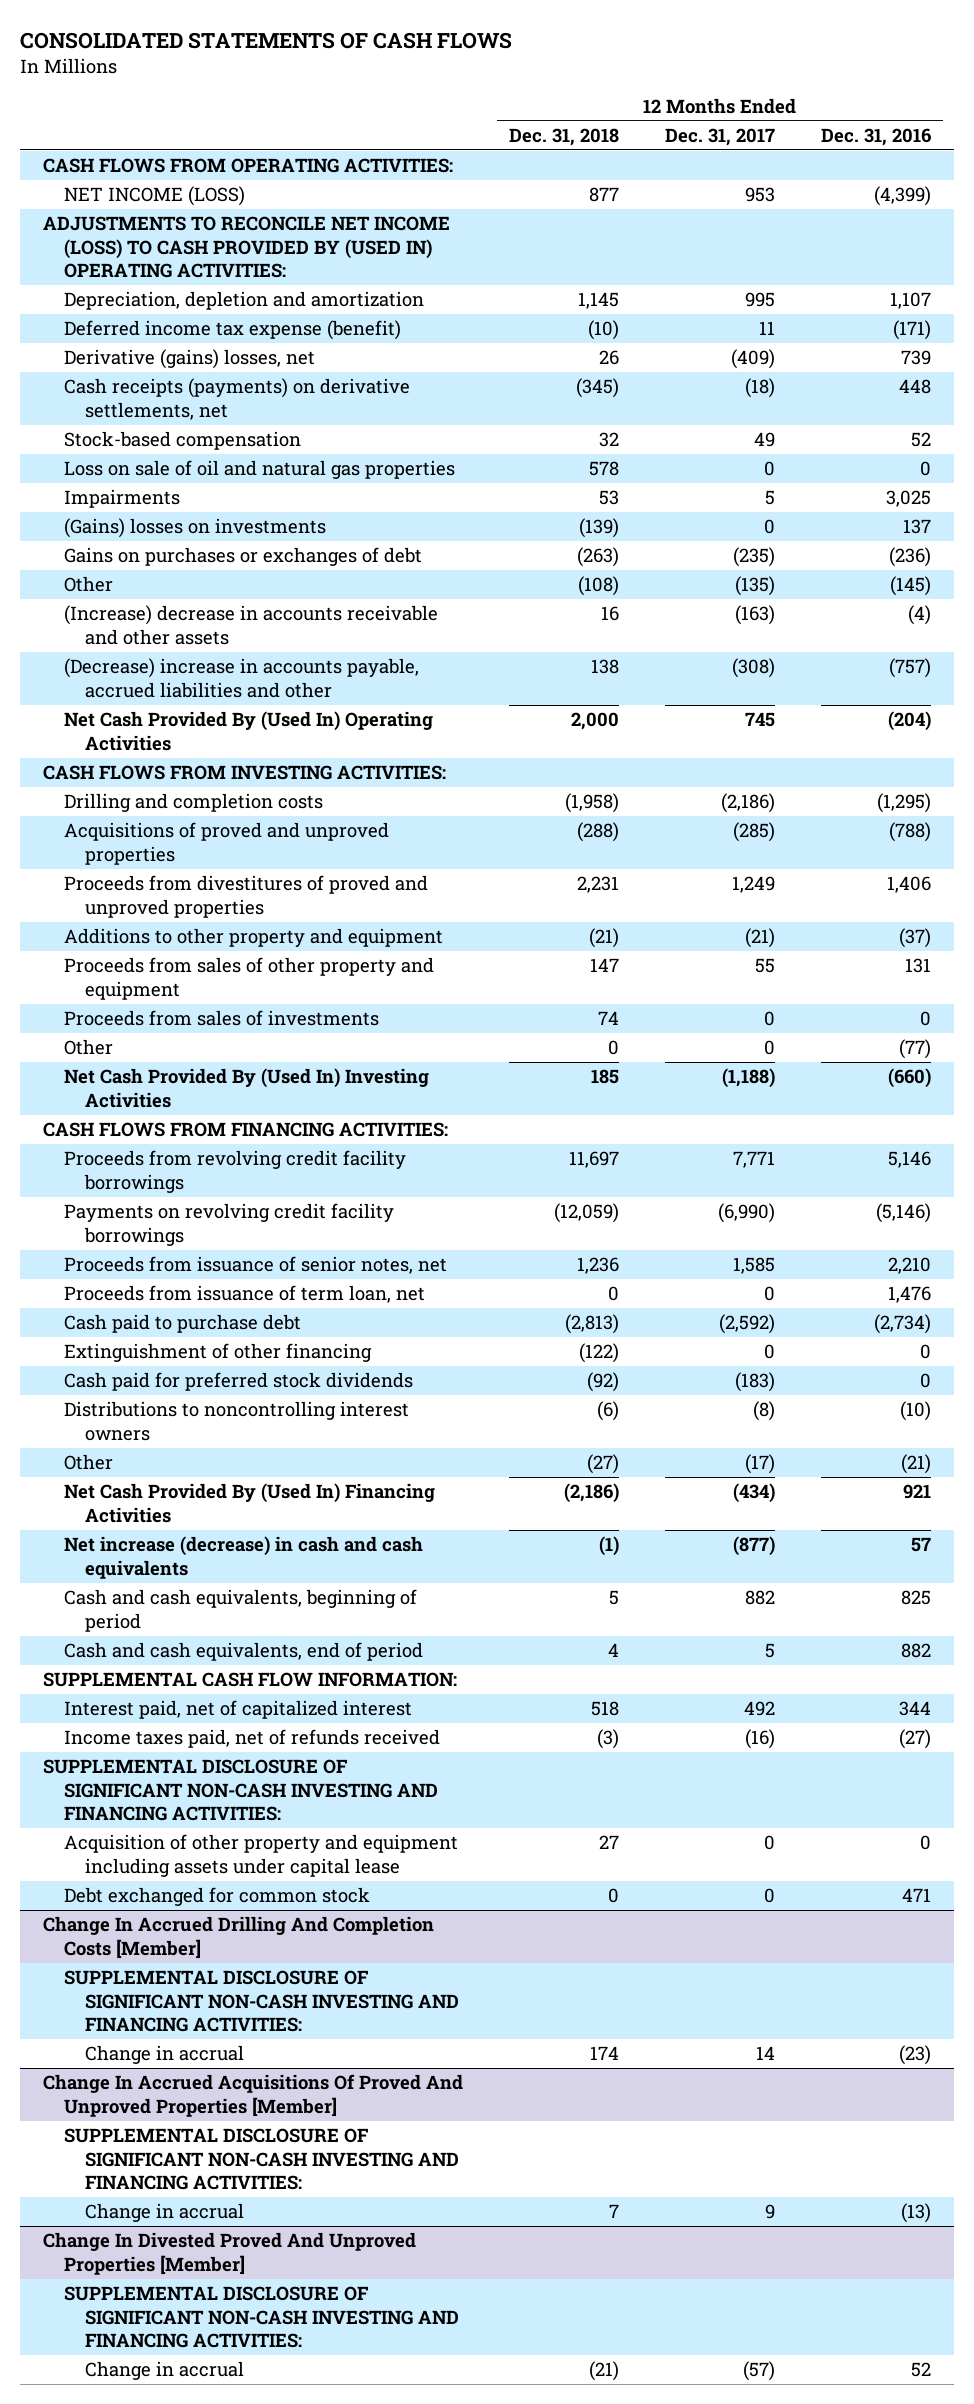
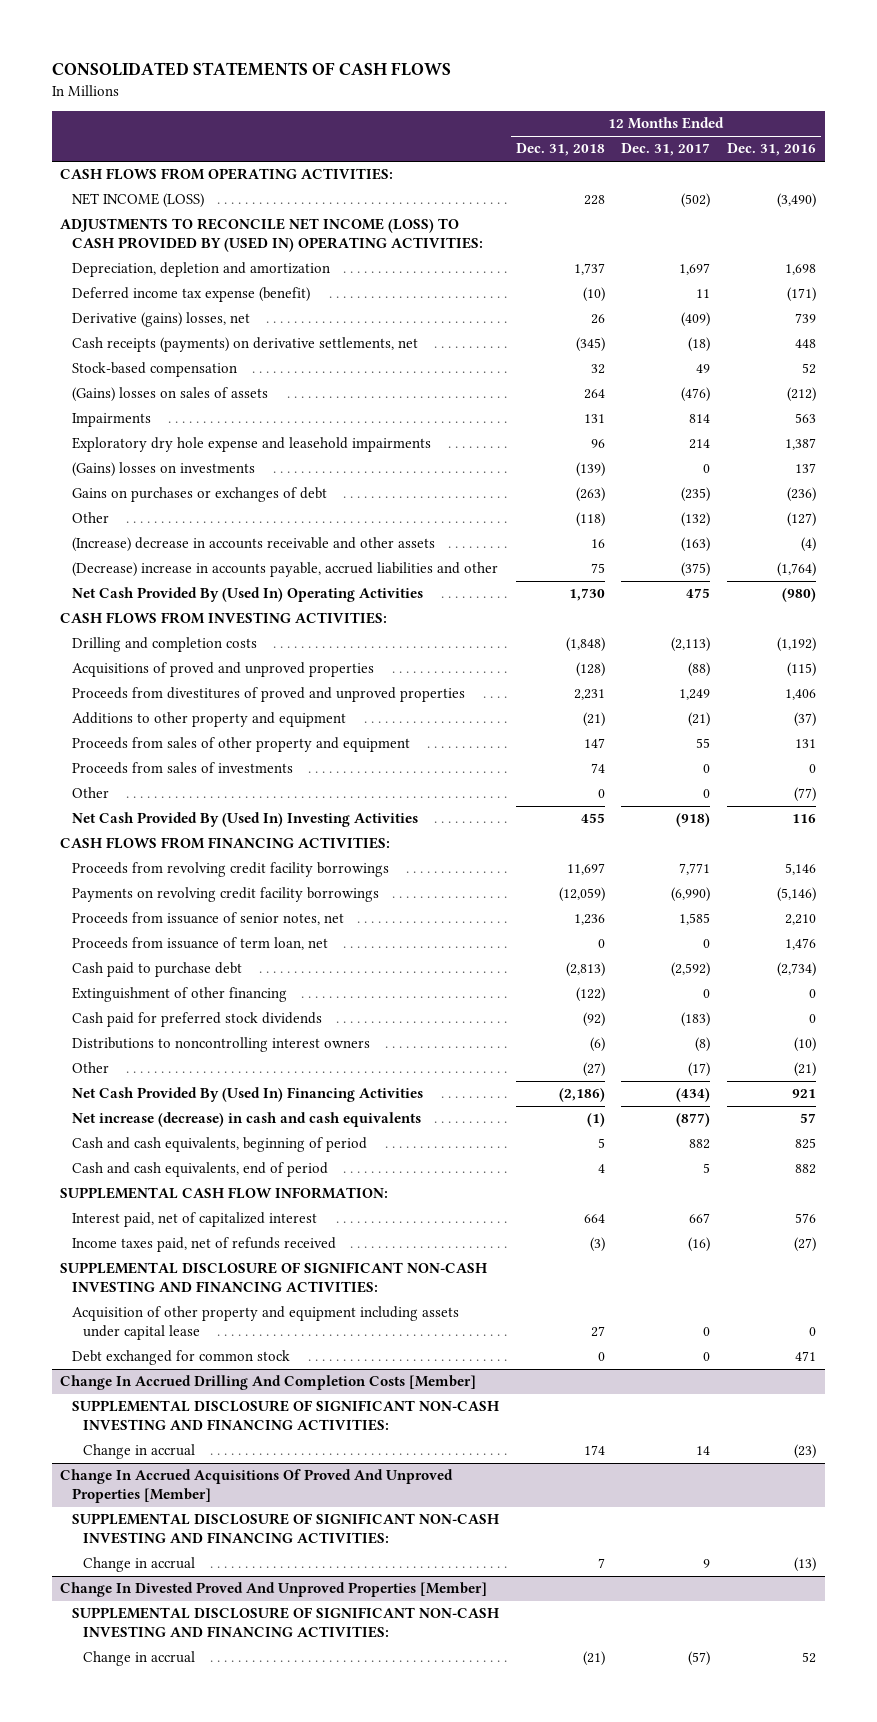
[588,187,619,203] 877 -> [583,195,605,206] 228
[744,187,775,203] 953 -> [681,193,711,209] (502)
[874,186,932,207] (4,399) -> [777,193,817,209] (3,490)
[577,292,619,310] 1,145 -> [573,263,605,276] 1,737
[744,292,775,308] 995 -> [679,263,711,276] 1,697
[890,292,932,310] 1,107 -> [785,264,817,276] 1,698
[63,460,455,480] Loss on sale of oil and natural gas properties -> none
none -> [71,387,268,403] (Gains) losses on sales of assets
[598,490,619,506] 53 -> [583,414,605,424] 131
[764,490,775,506] 5 -> [689,414,711,424] 814
[886,490,932,508] 3,025 -> [795,413,817,424] 563
none -> [71,437,431,453] Exploratory dry hole expense and leasehold impairments
[577,576,619,597] (108) -> [575,512,605,528] (118)
[734,576,775,597] (135) -> [681,512,711,528] (132)
[890,576,932,597] (145) -> [787,512,817,528] (127)
[590,659,619,675] 138 -> [590,563,605,574] 75
[731,658,775,679] (308) -> [681,562,711,578] (375)
[889,658,932,679] (757) -> [777,562,817,578] (1,764)
[570,712,619,731] 2,000 -> [568,588,605,602] 1,730
[744,712,775,728] 745 -> [686,588,711,599] 475
[888,711,932,732] (204) -> [782,588,817,603] (980)
[564,793,619,814] (1,958) -> [565,637,605,653] (1,848)
[720,793,775,814] (2,186) -> [671,637,711,653] (2,113)
[877,793,932,814] (1,295) -> [777,637,817,653] (1,192)
[576,822,619,843] (288) -> [575,662,605,678] (128)
[732,822,775,843] (285) -> [688,662,711,678] (88)
[889,822,932,843] (788) -> [787,662,817,678] (115)
[590,1069,619,1085] 185 -> [580,813,605,824] 455
[721,1068,775,1089] (1,188) -> [676,813,711,828] (918)
[888,1068,932,1089] (660) -> [792,814,817,824] 116
[590,1701,619,1717] 518 -> [583,1214,605,1224] 664
[743,1701,775,1717] 492 -> [689,1213,711,1224] 667
[899,1701,932,1717] 344 -> [795,1213,817,1224] 576

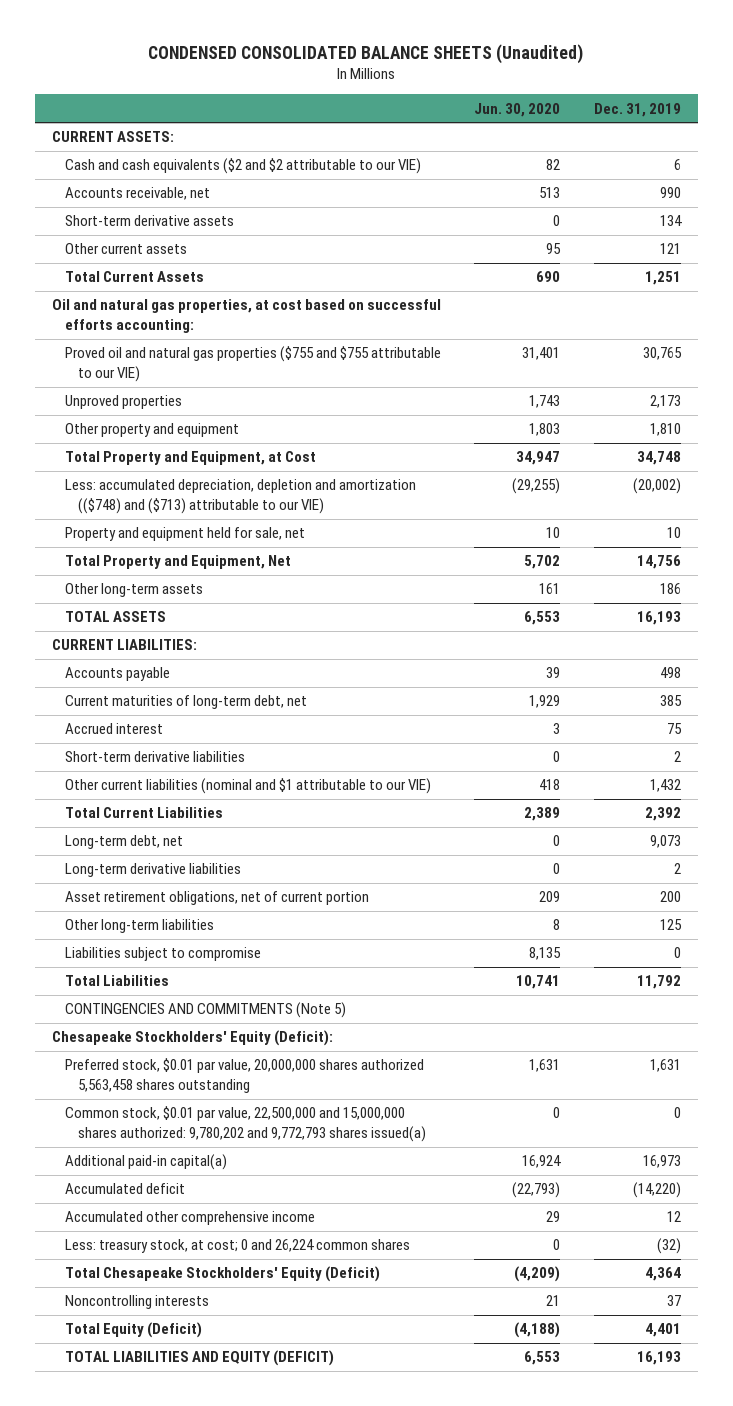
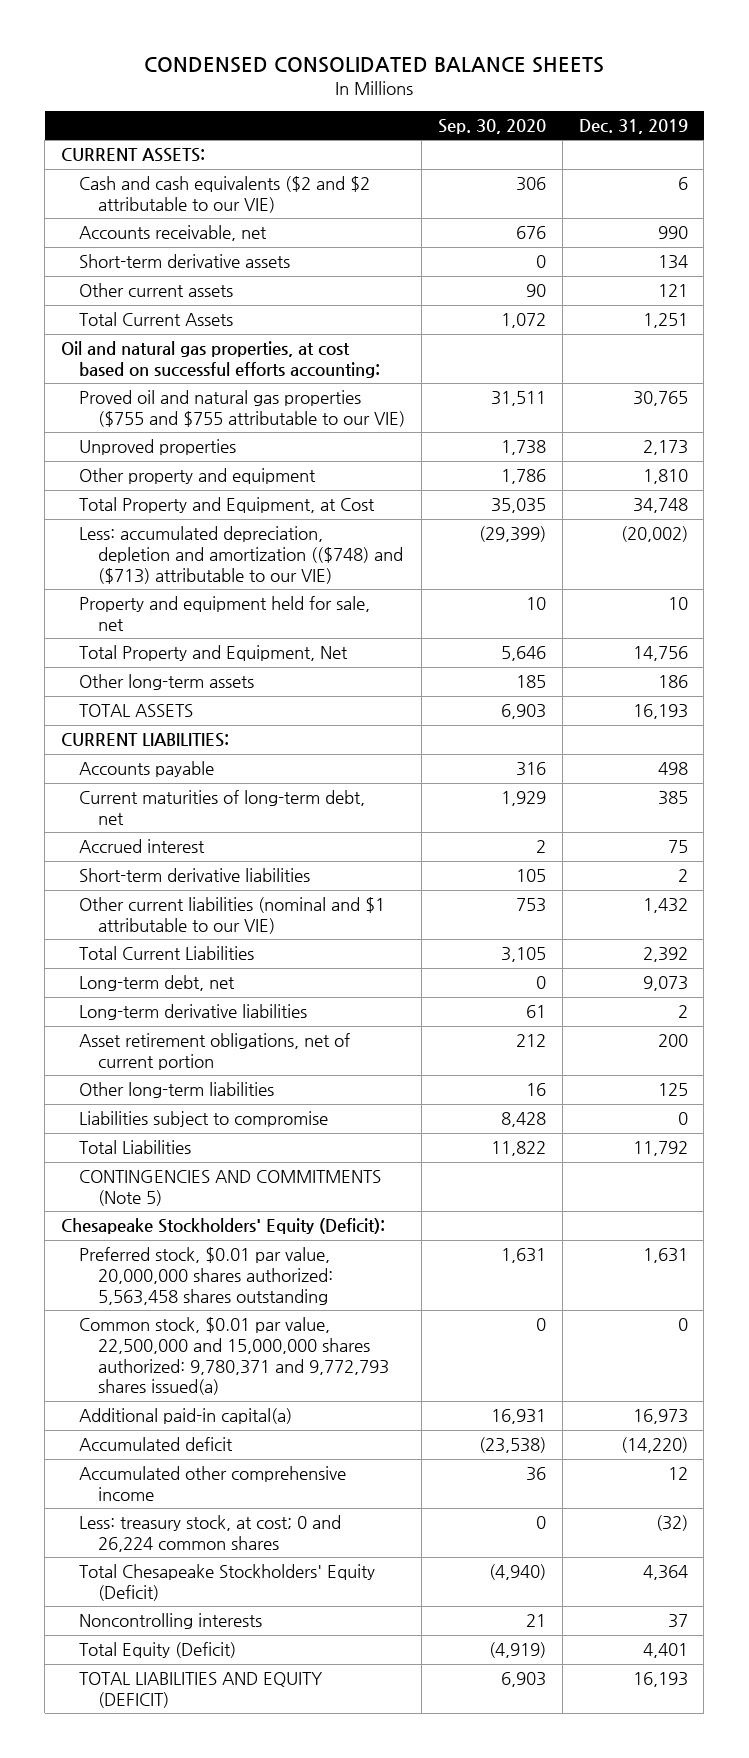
[148,43,584,64] CONDENSED CONSOLIDATED BALANCE SHEETS (Unaudited) -> [144,56,605,73] CONDENSED CONSOLIDATED BALANCE SHEETS
[474,102,561,117] Jun. 30, 2020 -> none
none -> [437,118,546,134] Sep. 30, 2020
[65,1058,425,1093] Preferred stock, $0.01 par value, 20,000,000 shares authorized 5,563,458 shares outstanding -> [79,1247,333,1305] Preferred stock, $0.01 par value, 20,000,000 shares authorized: 5,563,458 shares outstanding
[65,1106,427,1142] Common stock, $0.01 par value, 22,500,000 and 15,000,000 shares authorized: 9,780,202 and 9,772,793 shares issued(a) -> [79,1317,389,1396] Common stock, $0.01 par value, 22,500,000 and 15,000,000 shares authorized: 9,780,371 and 9,772,793 shares issued(a)

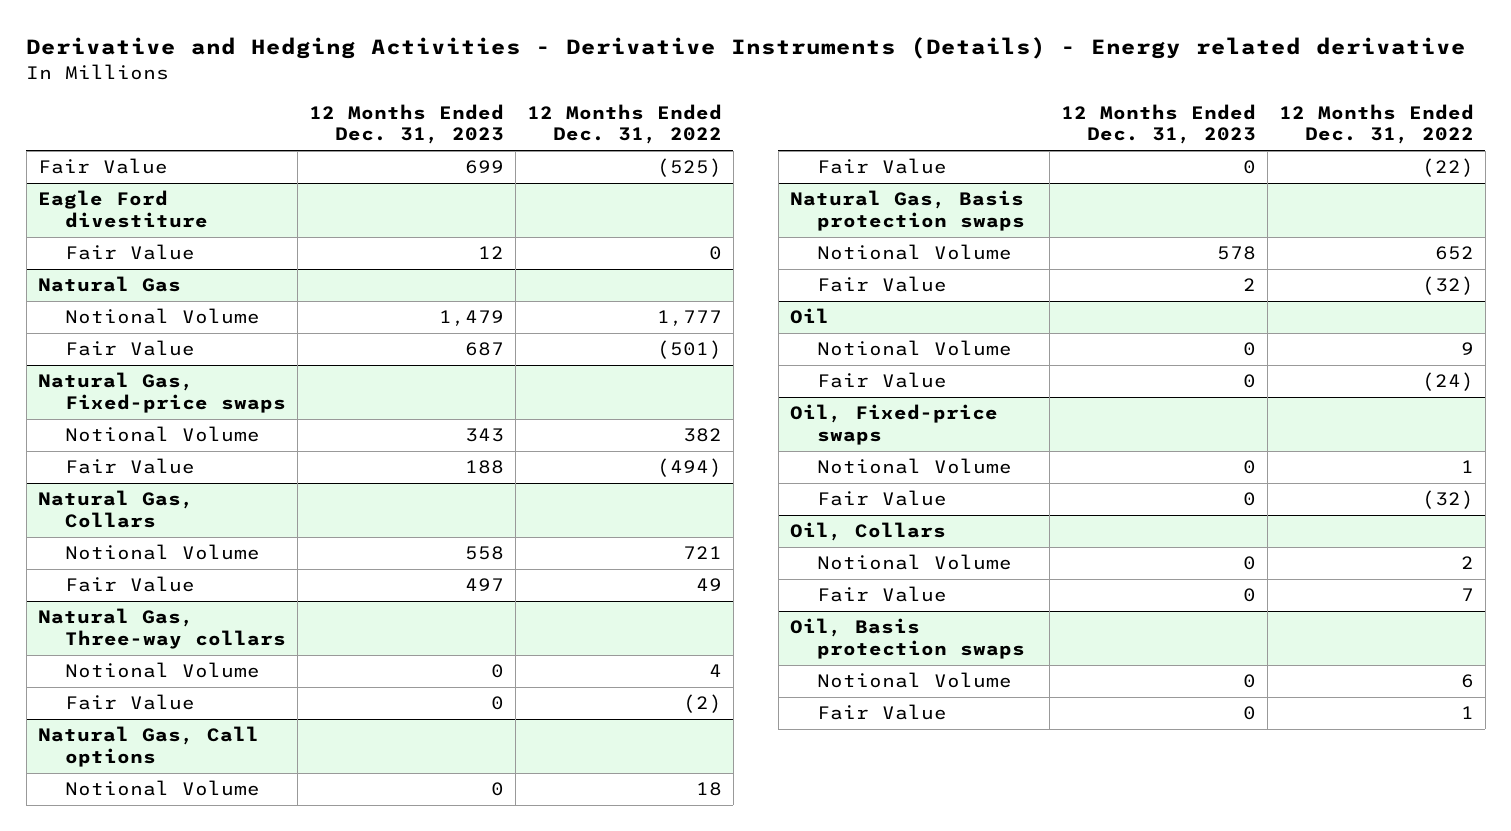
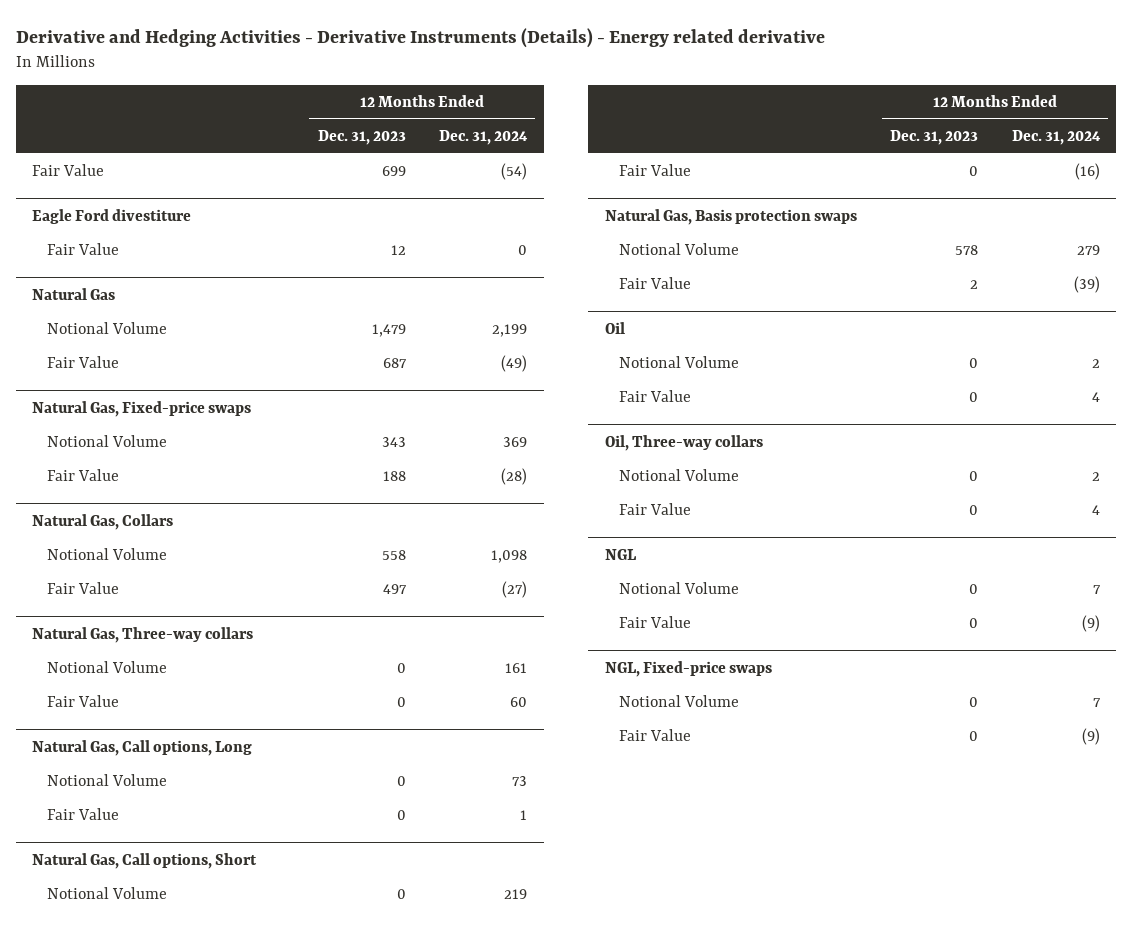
[526,104,722,145] 12 Months Ended Dec. 31, 2022 -> none
none -> [438,129,528,145] Dec. 31, 2024
[37,726,259,767] Natural Gas, Call options -> [32,739,253,756] Natural Gas, Call options, Long
none -> [32,852,258,869] Natural Gas, Call options, Short
none -> [46,886,167,899] Notional Volume
none -> [619,163,692,176] Fair Value
[789,404,998,445] Oil, Fixed-price swaps -> none
none -> [604,434,763,451] Oil, Three-way collars
[789,522,946,542] Oil, Collars -> none
none -> [604,548,636,560] NGL
[789,618,1025,659] Oil, Basis protection swaps -> none
none -> [604,660,772,677] NGL, Fixed-price swaps

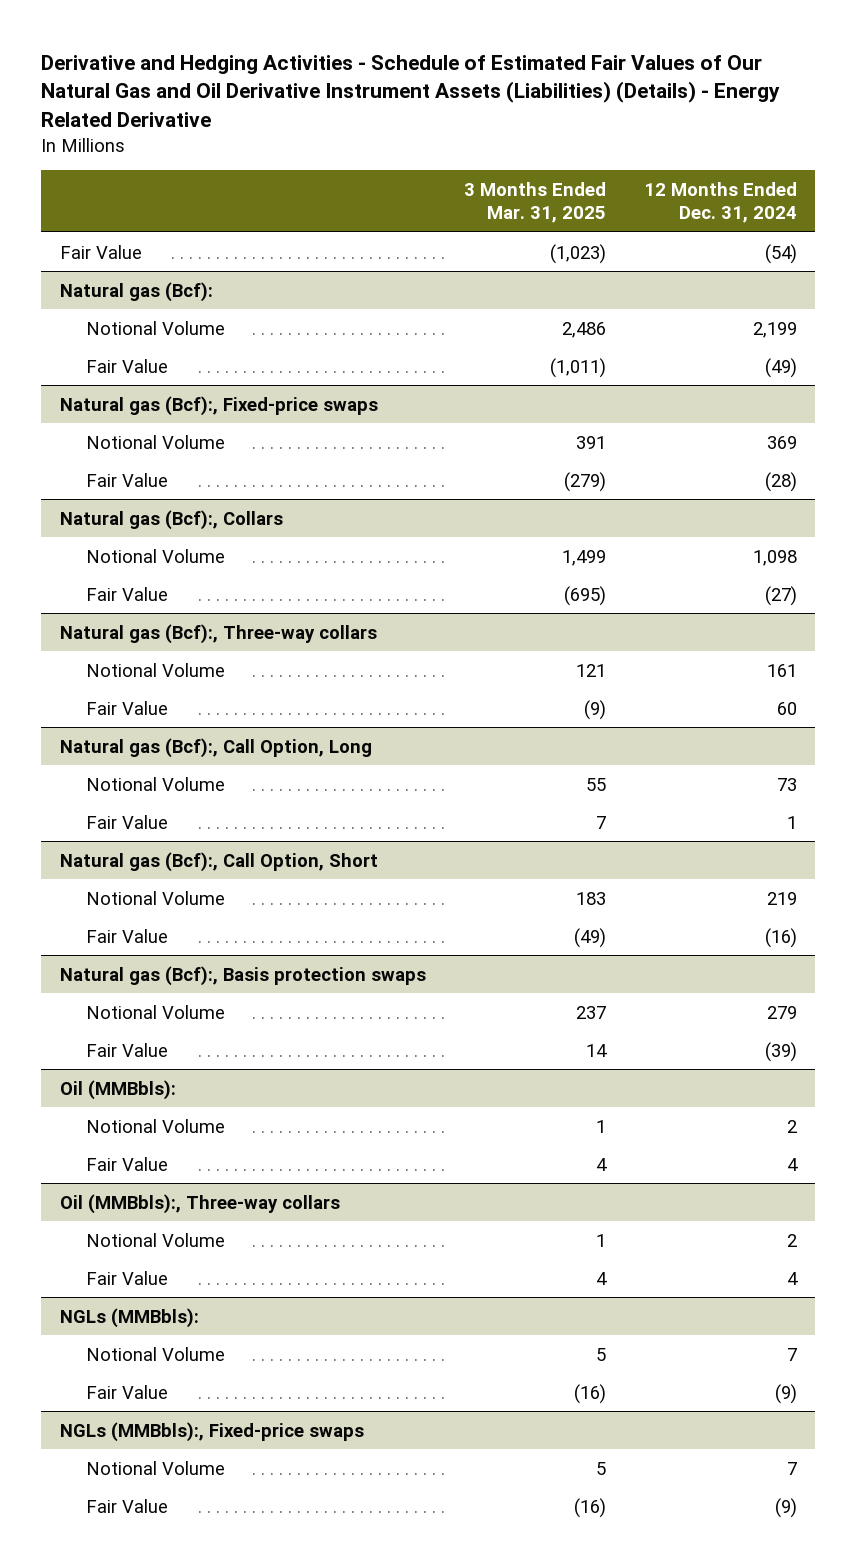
[15,28,825,49] Derivative and Hedging Activities - Derivative Instruments (Details) - Energy related derivative -> [41,54,781,127] Derivative and Hedging Activities - Schedule of Estimated Fair Values of Our Natural Gas and Oil Derivative Instrument Assets (Liabilities) (Details) - Energy Related Derivative
[317,129,406,145] Dec. 31, 2023 -> none
none -> [463,181,606,224] 3 Months Ended Mar. 31, 2025
[46,242,119,255] Fair Value -> none
[32,287,116,300] Natural Gas -> none
[32,208,192,224] Eagle Ford divestiture -> [59,281,213,302] Natural gas (Bcf):
[32,400,252,417] Natural Gas, Fixed-price swaps -> [59,395,378,416] Natural gas (Bcf):, Fixed-price swaps
[32,513,174,530] Natural Gas, Collars -> [59,509,283,530] Natural gas (Bcf):, Collars
[32,626,254,643] Natural Gas, Three-way collars -> [59,623,377,644] Natural gas (Bcf):, Three-way collars
[32,739,253,756] Natural Gas, Call options, Long -> [59,737,372,758] Natural gas (Bcf):, Call Option, Long
[32,852,258,869] Natural Gas, Call options, Short -> [59,851,378,872] Natural gas (Bcf):, Call Option, Short
[604,208,857,225] Natural Gas, Basis protection swaps -> [59,965,426,986] Natural gas (Bcf):, Basis protection swaps
[604,321,625,334] Oil -> [59,1079,176,1100] Oil (MMBbls):
[604,434,763,451] Oil, Three-way collars -> [59,1193,340,1214] Oil (MMBbls):, Three-way collars
[604,548,636,560] NGL -> [59,1307,199,1328] NGLs (MMBbls):
[604,660,772,677] NGL, Fixed-price swaps -> [59,1421,364,1442] NGLs (MMBbls):, Fixed-price swaps

